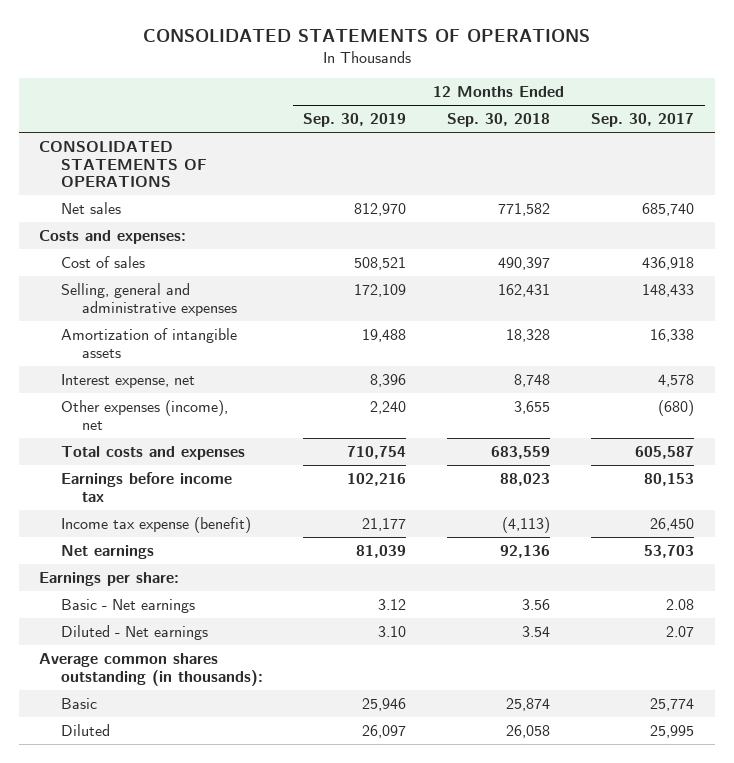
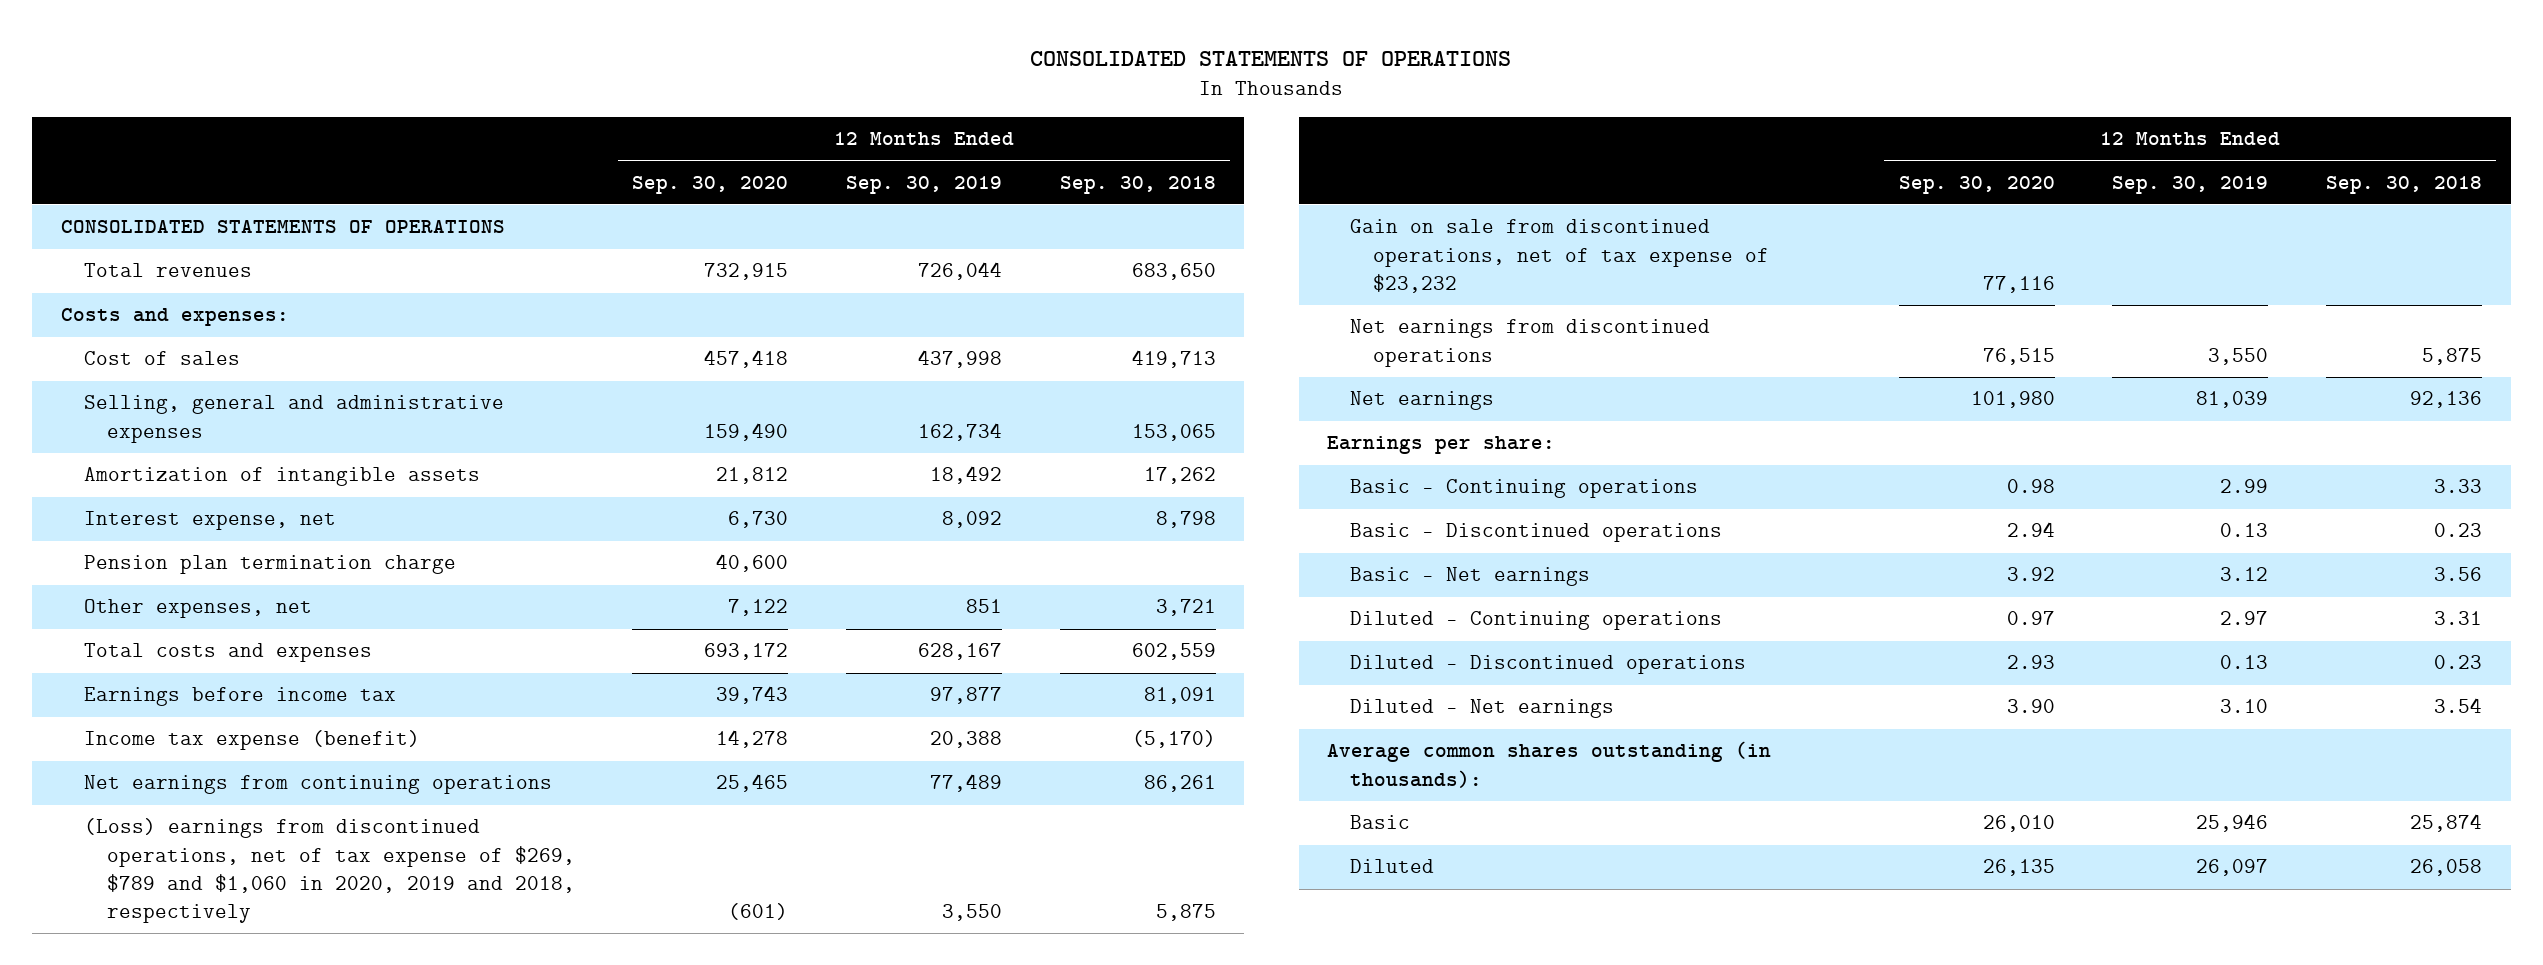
[591,113,695,128] Sep. 30, 2017 -> none
none -> [632,175,789,194] Sep. 30, 2020
[60,201,121,214] Net sales -> none
none -> [83,263,252,278] Total revenues
[354,256,407,270] 508,521 -> [917,350,1002,369] 437,998
[498,256,551,270] 490,397 -> [1131,350,1216,369] 419,713
[354,283,407,297] 172,109 -> [917,422,1002,441] 162,734
[498,283,551,297] 162,431 -> [1131,423,1216,441] 153,065
[362,328,407,342] 19,488 -> [929,466,1002,485] 18,492
[506,328,551,342] 18,328 -> [1143,467,1216,485] 17,262
[370,373,407,387] 8,396 -> [941,511,1002,529] 8,092
[514,373,551,387] 8,748 -> [1155,511,1216,529] 8,798
none -> [83,555,456,575] Pension plan termination charge
[60,399,228,430] Other expenses (income), net -> [83,599,312,619] Other expenses, net
[370,400,407,414] 2,240 -> [965,599,1002,614] 851
[514,400,551,414] 3,655 -> [1155,599,1216,617] 3,721
[347,445,407,459] 710,754 -> [917,643,1002,661] 628,167
[491,445,551,459] 683,559 -> [1131,643,1216,661] 602,559
[347,472,407,486] 102,216 -> [929,687,1002,705] 97,877
[500,472,551,486] 88,023 -> [1143,687,1216,705] 81,091
[362,517,407,531] 21,177 -> [929,731,1002,749] 20,388
[502,516,551,533] (4,113) -> [1131,730,1216,749] (5,170)
none -> [83,775,552,795] Net earnings from continuing operations
none -> [83,818,575,923] (Loss) earnings from discontinued operations, net of tax expense of $269, $789 and $1,060 in 2020, 2019 and 2018, respectively
none -> [1350,219,1770,293] Gain on sale from discontinued operations, net of tax expense of $23,232
none -> [1350,319,1711,367] Net earnings from discontinued operations
none -> [1350,479,1699,499] Basic - Continuing operations
none -> [1350,523,1723,543] Basic - Discontinued operations
none -> [1350,611,1723,631] Diluted - Continuing operations
none -> [1350,655,1747,675] Diluted - Discontinued operations

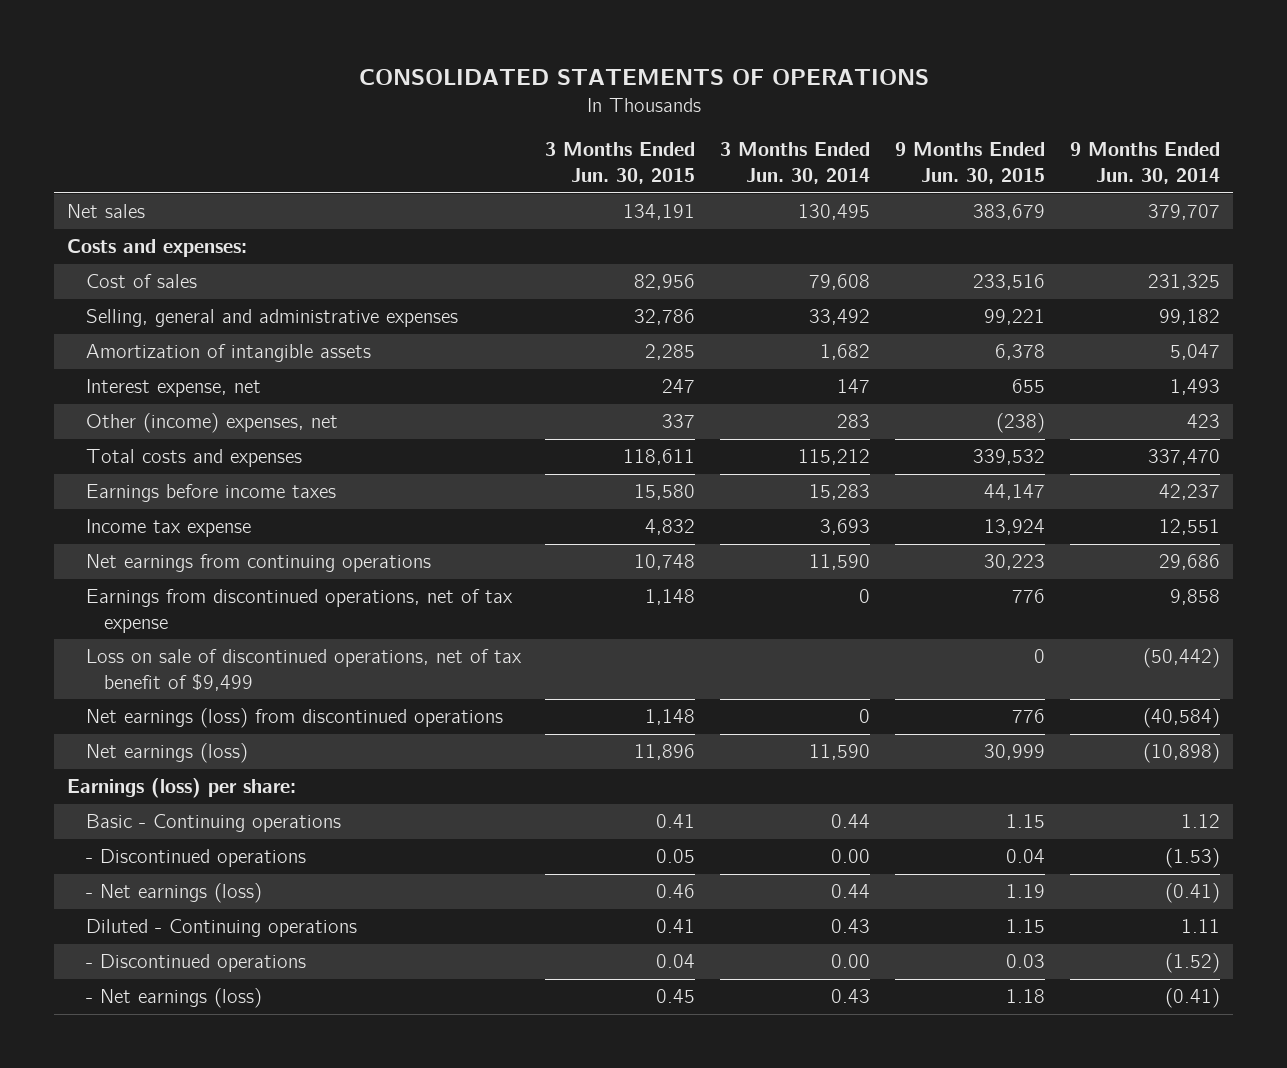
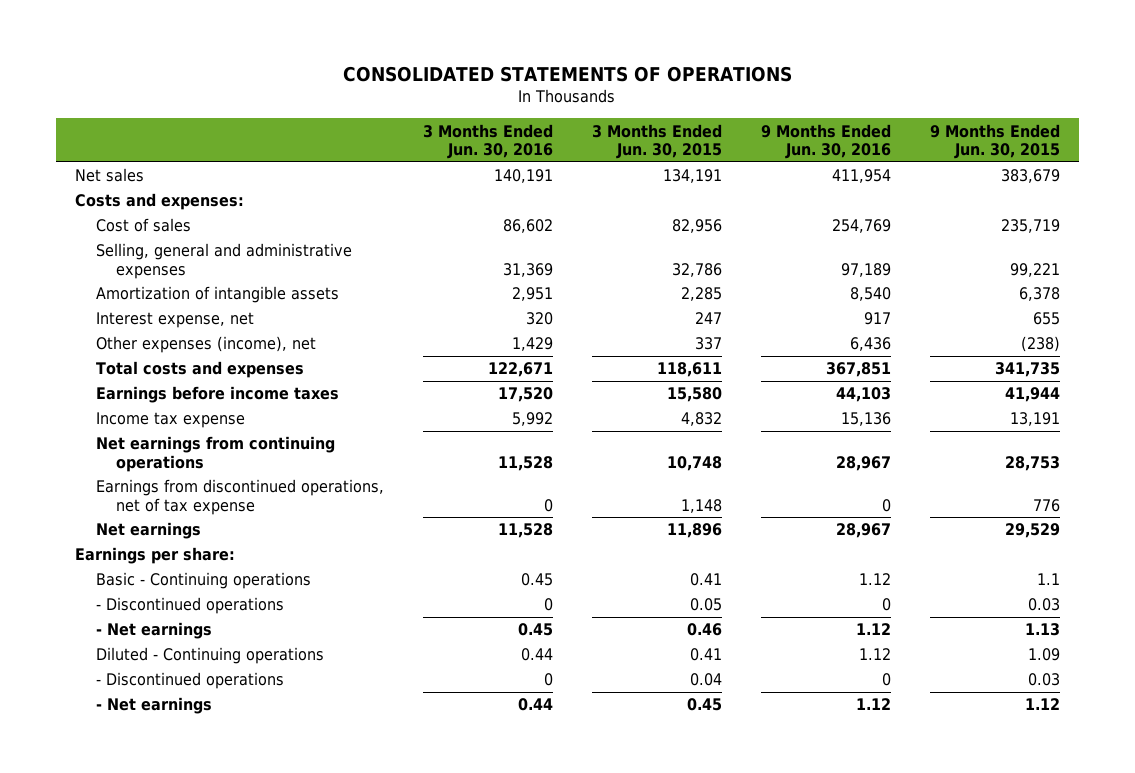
[720,142,871,185] 3 Months Ended Jun. 30, 2014 -> none
[1070,142,1221,185] 9 Months Ended Jun. 30, 2014 -> none
none -> [422,123,553,160] 3 Months Ended Jun. 30, 2016
none -> [760,123,891,160] 9 Months Ended Jun. 30, 2016
[973,274,1046,291] 233,516 -> [1000,219,1060,234] 235,719
[85,413,338,434] Other (income) expenses, net -> [95,336,316,354] Other expenses (income), net
[973,449,1046,466] 339,532 -> [994,362,1060,378] 341,735
[984,484,1046,501] 44,147 -> [1004,387,1060,403] 41,944
[984,519,1046,536] 13,924 -> [1009,412,1060,427] 13,191
[984,554,1046,571] 30,223 -> [1004,455,1060,471] 28,753
[85,649,522,691] Loss on sale of discontinued operations, net of tax benefit of $9,499 -> none
[85,708,503,729] Net earnings (loss) from discontinued operations -> none
[85,743,248,764] Net earnings (loss) -> [95,522,201,540] Net earnings
[984,744,1046,761] 30,999 -> [1004,523,1060,539] 29,529
[66,778,296,799] Earnings (loss) per share: -> [75,547,236,565] Earnings per share:
[1006,814,1046,829] 1.15 -> [1036,573,1060,586] 1.1
[1006,849,1046,864] 0.04 -> [1027,598,1060,612] 0.03
[85,883,262,904] - Net earnings (loss) -> [95,622,212,640] - Net earnings
[1006,884,1046,899] 1.19 -> [1024,623,1060,637] 1.13
[1006,919,1046,934] 1.15 -> [1027,648,1060,662] 1.09
[85,988,262,1009] - Net earnings (loss) -> [95,697,212,715] - Net earnings
[1006,989,1046,1004] 1.18 -> [1024,698,1060,711] 1.12

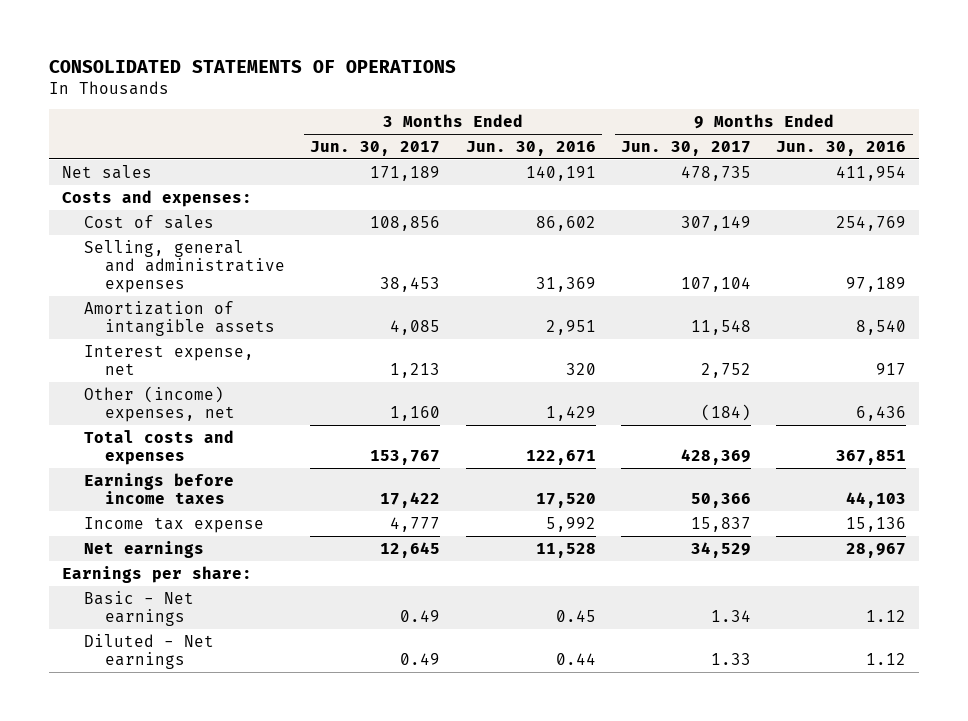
[591,123,722,160] 3 Months Ended Jun. 30, 2015 -> none
[929,123,1060,160] 9 Months Ended Jun. 30, 2015 -> none
none -> [310,140,441,156] Jun. 30, 2017
none -> [620,140,751,156] Jun. 30, 2017
[95,336,316,354] Other expenses (income), net -> [83,385,236,422] Other (income) expenses, net
[95,436,335,472] Net earnings from continuing operations -> none
[95,479,384,515] Earnings from discontinued operations, net of tax expense -> none
[95,572,311,590] Basic - Continuing operations -> none
[95,597,284,615] - Discontinued operations -> none
[95,647,324,665] Diluted - Continuing operations -> none
[95,672,284,690] - Discontinued operations -> none
[95,622,212,640] - Net earnings -> [83,590,194,626] Basic - Net earnings
[95,697,212,715] - Net earnings -> [83,633,214,669] Diluted - Net earnings

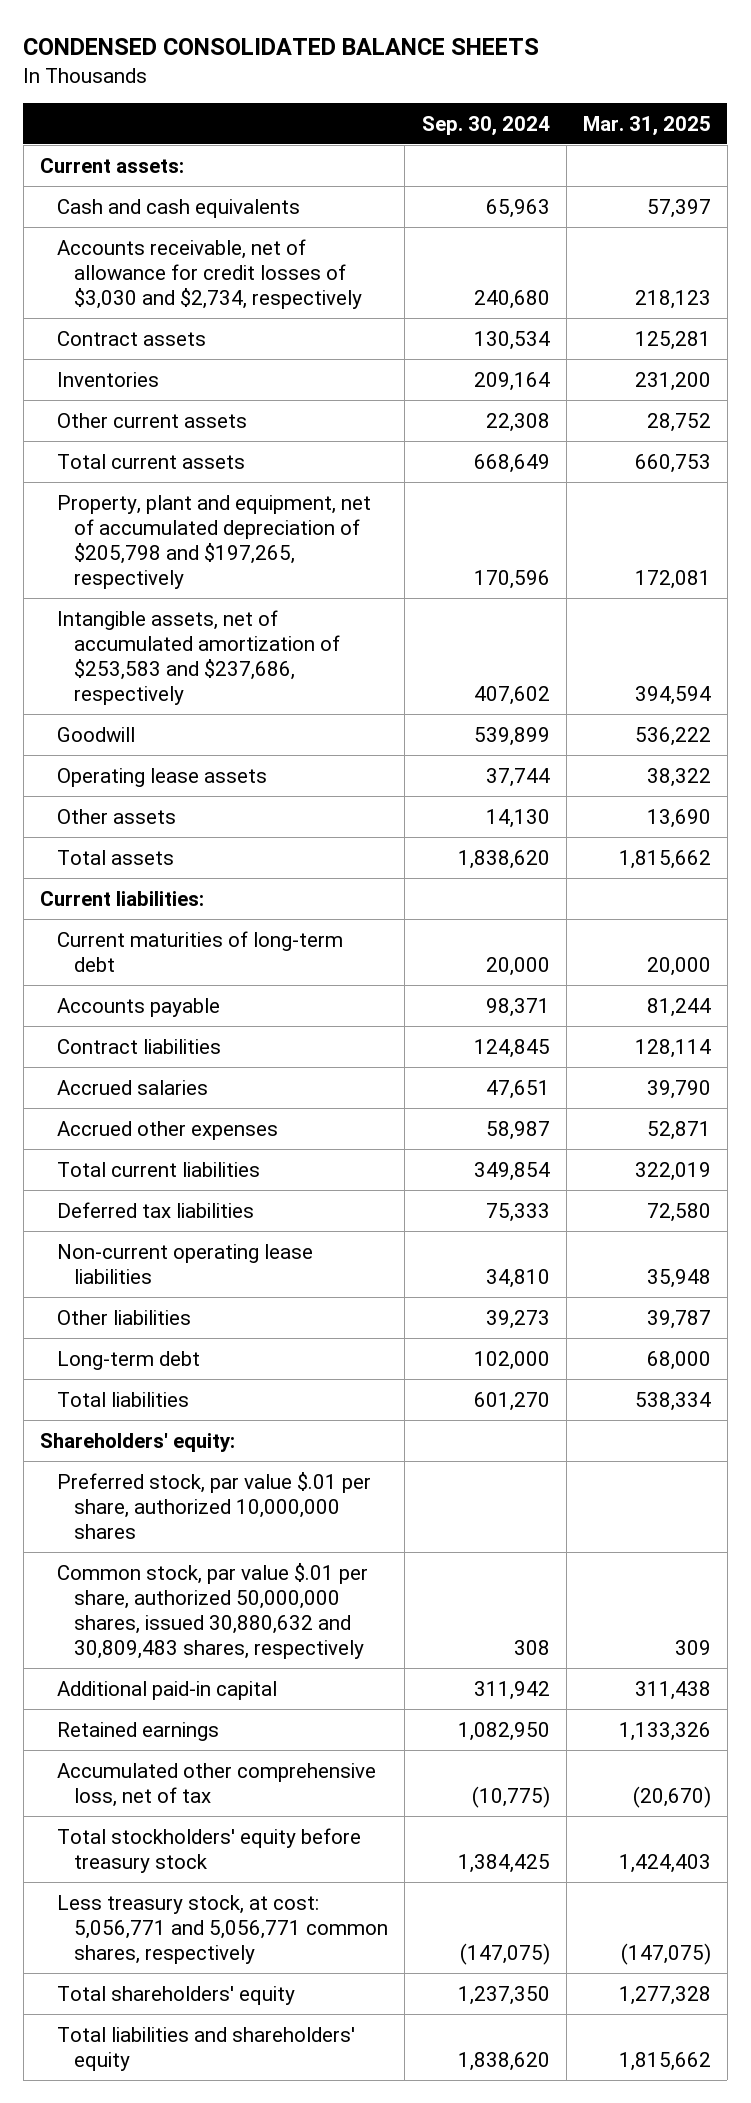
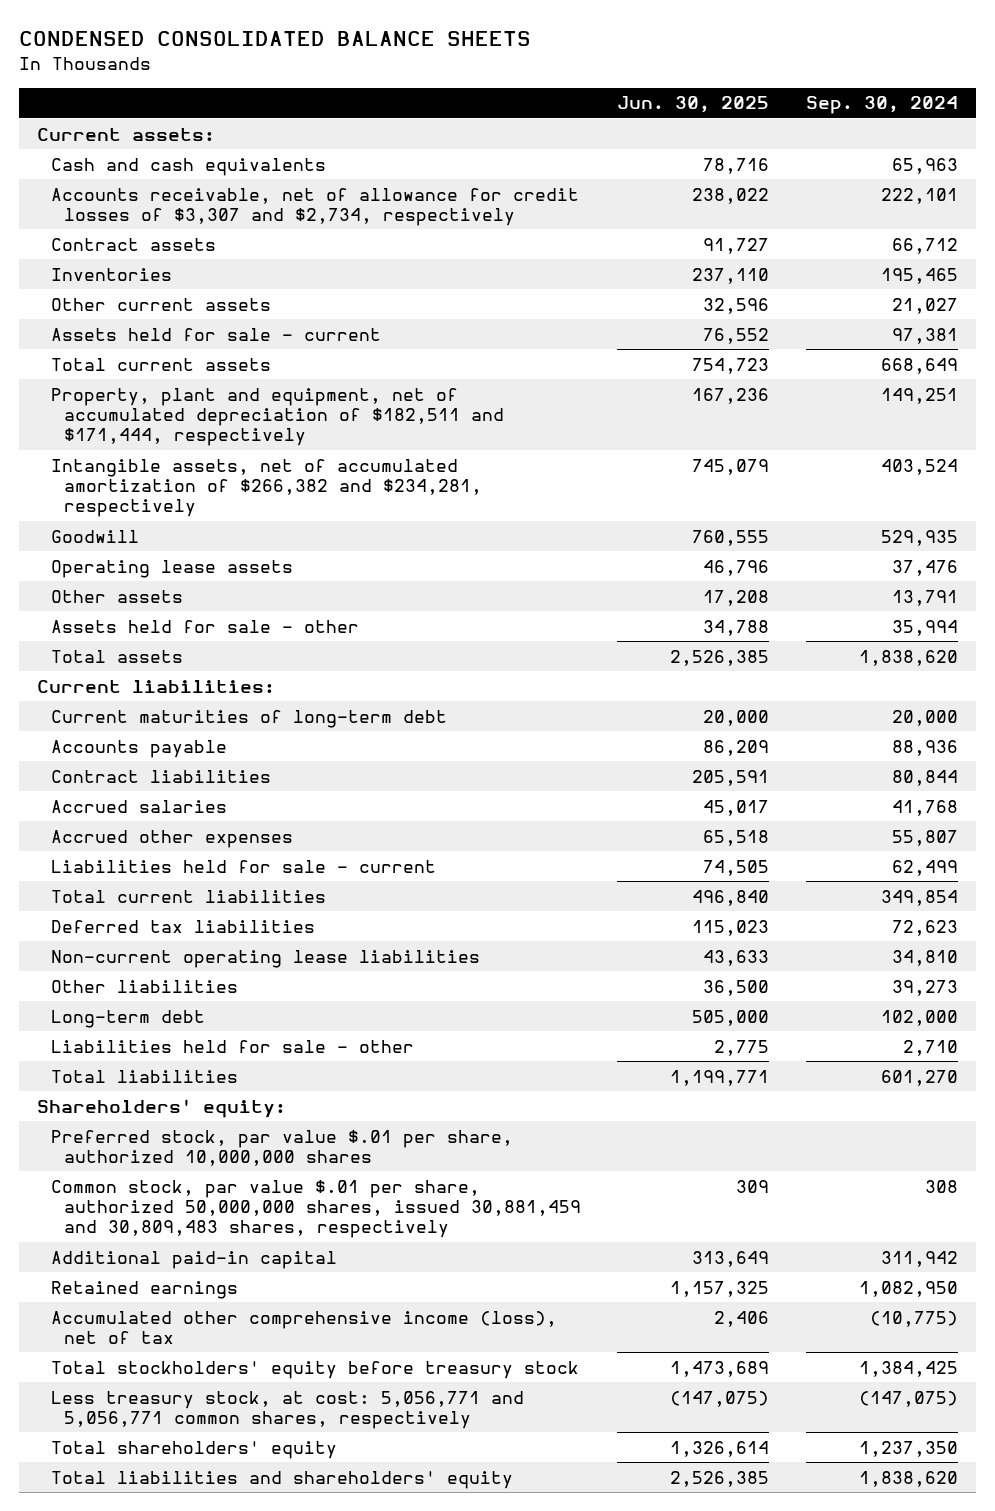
[582,115,711,136] Mar. 31, 2025 -> none
none -> [617,96,770,114] Jun. 30, 2025
[57,238,363,309] Accounts receivable, net of allowance for credit losses of $3,030 and $2,734, respectively -> [50,187,579,226] Accounts receivable, net of allowance for credit losses of $3,307 and $2,734, respectively
[473,289,550,309] 240,680 -> [880,187,958,204] 222,101
[473,330,550,350] 130,534 -> [891,237,958,254] 66,712
[473,371,550,391] 209,164 -> [880,267,958,284] 195,465
[485,412,550,432] 22,308 -> [891,297,958,314] 21,027
none -> [50,327,381,341] Assets held for sale - current
[57,494,372,590] Property, plant and equipment, net of accumulated depreciation of $205,798 and $197,265, respectively -> [50,387,505,447] Property, plant and equipment, net of accumulated depreciation of $182,511 and $171,444, respectively
[473,570,550,590] 170,596 -> [880,387,958,404] 149,251
[57,609,341,706] Intangible assets, net of accumulated amortization of $253,583 and $237,686, respectively -> [50,458,483,518] Intangible assets, net of accumulated amortization of $266,382 and $234,281, respectively
[473,686,550,706] 407,602 -> [880,458,958,475] 403,524
[473,726,550,746] 539,899 -> [880,529,958,546] 529,935
[485,767,550,787] 37,744 -> [891,559,958,576] 37,476
[485,808,550,828] 14,130 -> [891,589,958,606] 13,791
none -> [50,619,359,633] Assets held for sale - other
[485,997,550,1017] 98,371 -> [891,739,958,756] 88,936
[473,1038,550,1058] 124,845 -> [891,769,958,786] 80,844
[485,1079,550,1099] 47,651 -> [891,799,958,816] 41,768
[485,1120,550,1140] 58,987 -> [891,829,958,846] 55,807
none -> [50,859,436,873] Liabilities held for sale - current
[485,1202,550,1222] 75,333 -> [891,919,958,936] 72,623
none -> [50,1039,414,1053] Liabilities held for sale - other
[57,1562,369,1660] Common stock, par value $.01 per share, authorized 50,000,000 shares, issued 30,880,632 and 30,809,483 shares, respectively -> [50,1179,582,1239] Common stock, par value $.01 per share, authorized 50,000,000 shares, issued 30,881,459 and 30,809,483 shares, respectively
[57,1762,377,1807] Accumulated other comprehensive loss, net of tax -> [50,1310,557,1344] Accumulated other comprehensive income (loss), net of tax

